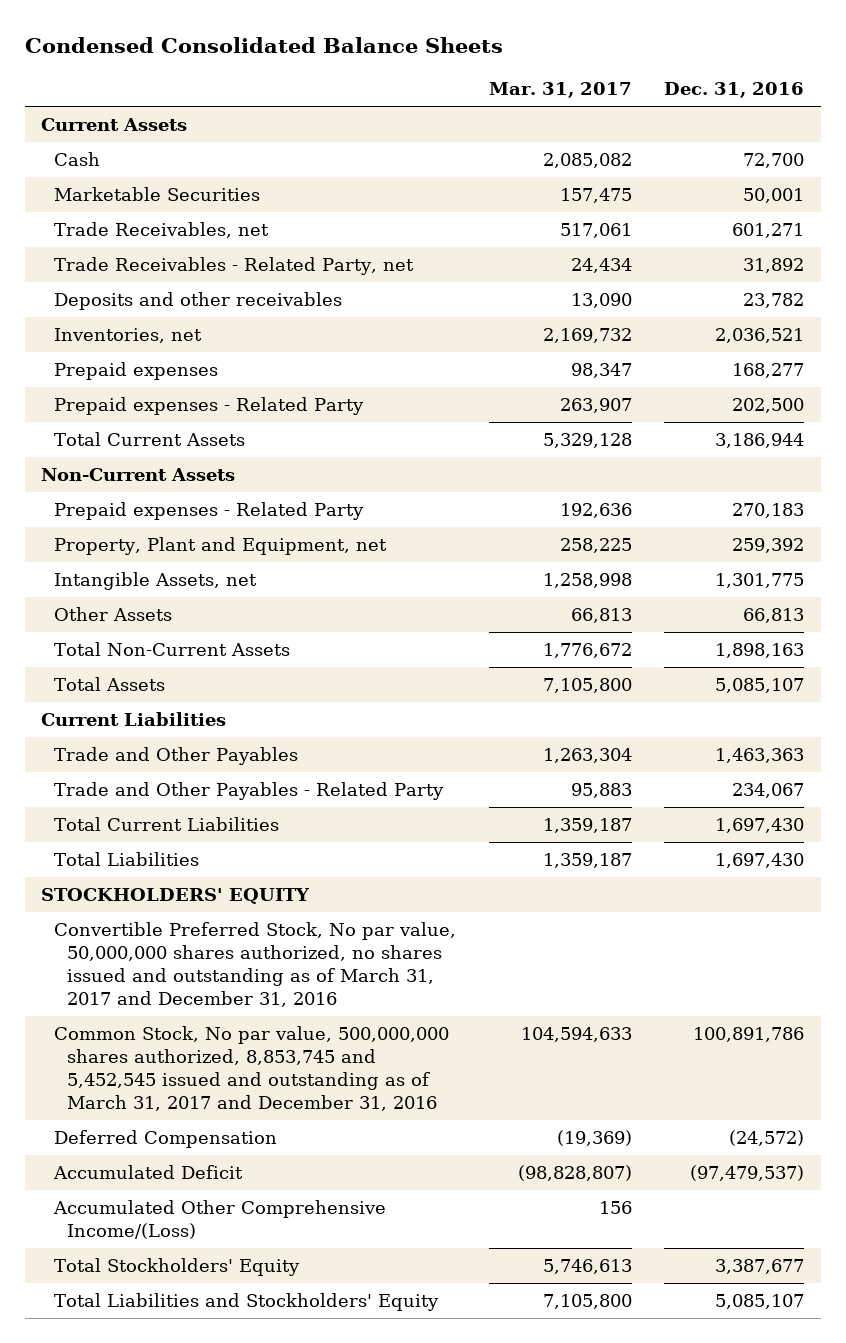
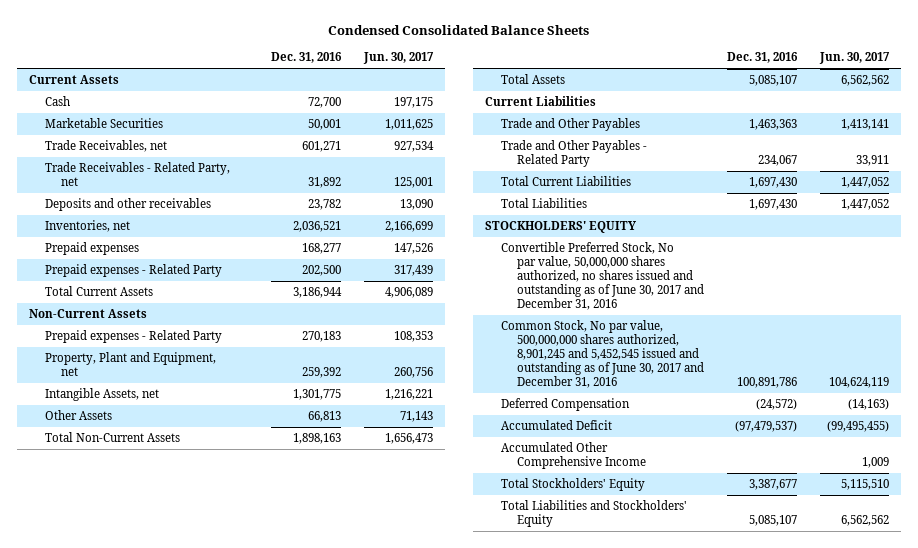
[488,82,632,99] Mar. 31, 2017 -> none
none -> [363,52,435,65] Jun. 30, 2017
[54,922,457,1008] Convertible Preferred Stock, No par value, 50,000,000 shares authorized, no shares issued and outstanding as of March 31, 2017 and December 31, 2016 -> [500,242,704,311] Convertible Preferred Stock, No par value, 50,000,000 shares authorized, no shares issued and outstanding as of June 30, 2017 and December 31, 2016
[54,1026,450,1112] Common Stock, No par value, 500,000,000 shares authorized, 8,853,745 and 5,452,545 issued and outstanding as of March 31, 2017 and December 31, 2016 -> [500,320,704,389] Common Stock, No par value, 500,000,000 shares authorized, 8,901,245 and 5,452,545 issued and outstanding as of June 30, 2017 and December 31, 2016
[53,1200,387,1240] Accumulated Other Comprehensive Income/(Loss) -> [500,442,646,470] Accumulated Other Comprehensive Income

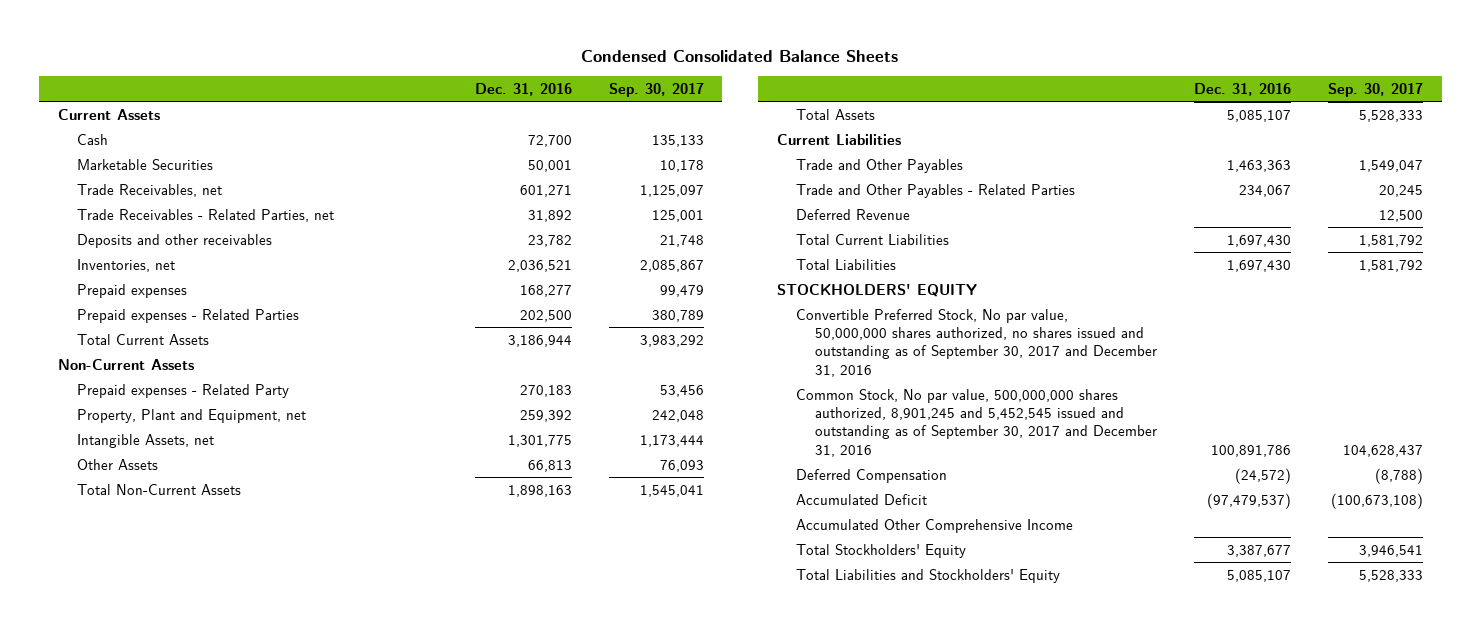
[363,52,435,65] Jun. 30, 2017 -> none
none -> [608,82,704,97] Sep. 30, 2017
[44,162,230,187] Trade Receivables - Related Party, net -> [76,208,334,222] Trade Receivables - Related Parties, net
[44,264,222,278] Prepaid expenses - Related Party -> [76,308,299,323] Prepaid expenses - Related Parties
[500,140,647,168] Trade and Other Payables - Related Party -> [796,183,1076,198] Trade and Other Payables - Related Parties
none -> [796,208,911,220] Deferred Revenue
[500,242,704,311] Convertible Preferred Stock, No par value, 50,000,000 shares authorized, no shares issued and outstanding as of June 30, 2017 and December 31, 2016 -> [796,308,1158,377] Convertible Preferred Stock, No par value, 50,000,000 shares authorized, no shares issued and outstanding as of September 30, 2017 and December 31, 2016
[500,320,704,389] Common Stock, No par value, 500,000,000 shares authorized, 8,901,245 and 5,452,545 issued and outstanding as of June 30, 2017 and December 31, 2016 -> [796,388,1158,457] Common Stock, No par value, 500,000,000 shares authorized, 8,901,245 and 5,452,545 issued and outstanding as of September 30, 2017 and December 31, 2016

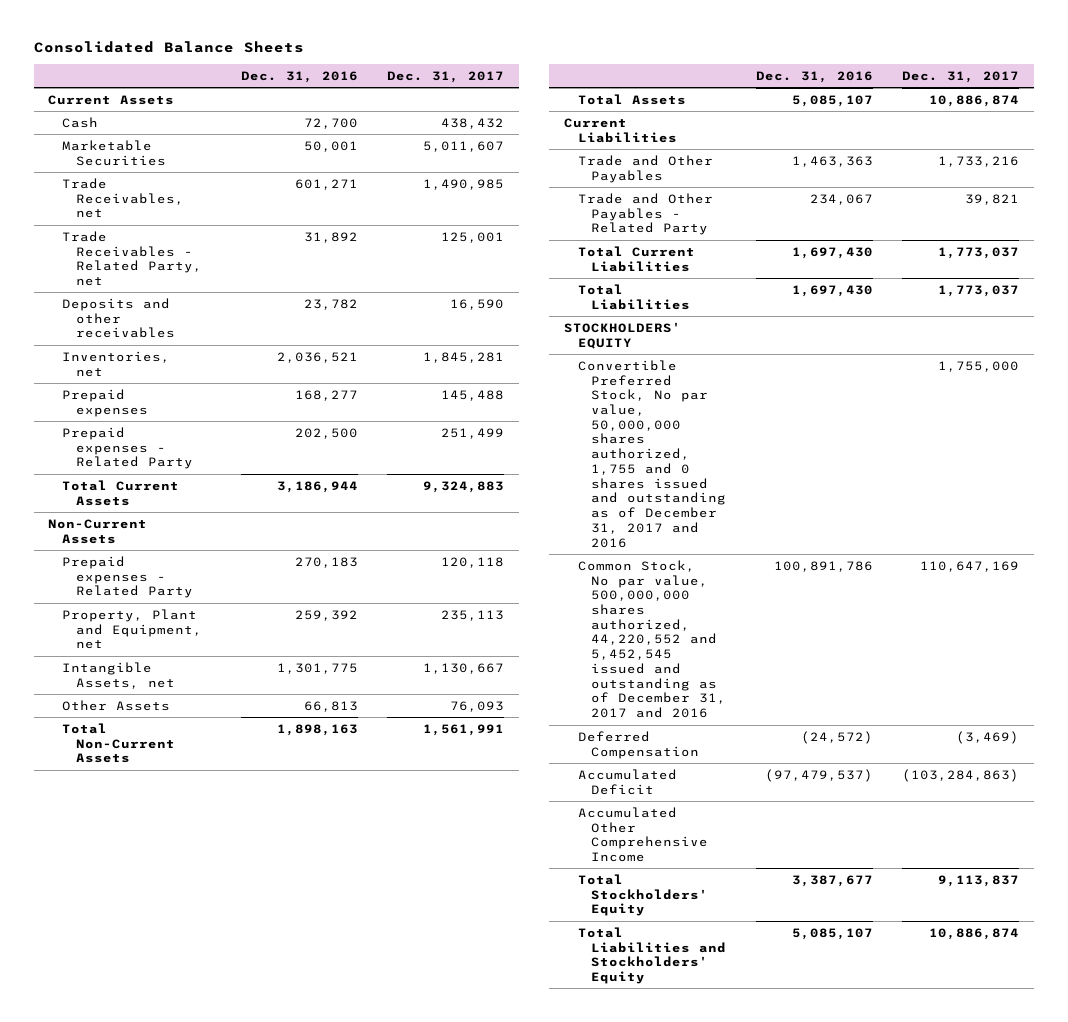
[581,49,899,62] Condensed Consolidated Balance Sheets -> [33,41,304,54] Consolidated Balance Sheets
[608,82,704,97] Sep. 30, 2017 -> none
none -> [387,70,505,83] Dec. 31, 2017
[76,208,334,222] Trade Receivables - Related Parties, net -> [62,230,203,287] Trade Receivables - Related Party, net
[76,308,299,323] Prepaid expenses - Related Parties -> [62,426,194,470] Prepaid expenses - Related Party
[796,208,911,220] Deferred Revenue -> none
[796,183,1076,198] Trade and Other Payables - Related Parties -> [577,192,713,236] Trade and Other Payables - Related Party
[796,308,1158,377] Convertible Preferred Stock, No par value, 50,000,000 shares authorized, no shares issued and outstanding as of September 30, 2017 and December 31, 2016 -> [577,359,727,548] Convertible Preferred Stock, No par value, 50,000,000 shares authorized, 1,755 and 0 shares issued and outstanding as of December 31, 2017 and 2016
[796,388,1158,457] Common Stock, No par value, 500,000,000 shares authorized, 8,901,245 and 5,452,545 issued and outstanding as of September 30, 2017 and December 31, 2016 -> [577,559,727,719] Common Stock, No par value, 500,000,000 shares authorized, 44,220,552 and 5,452,545 issued and outstanding as of December 31, 2017 and 2016

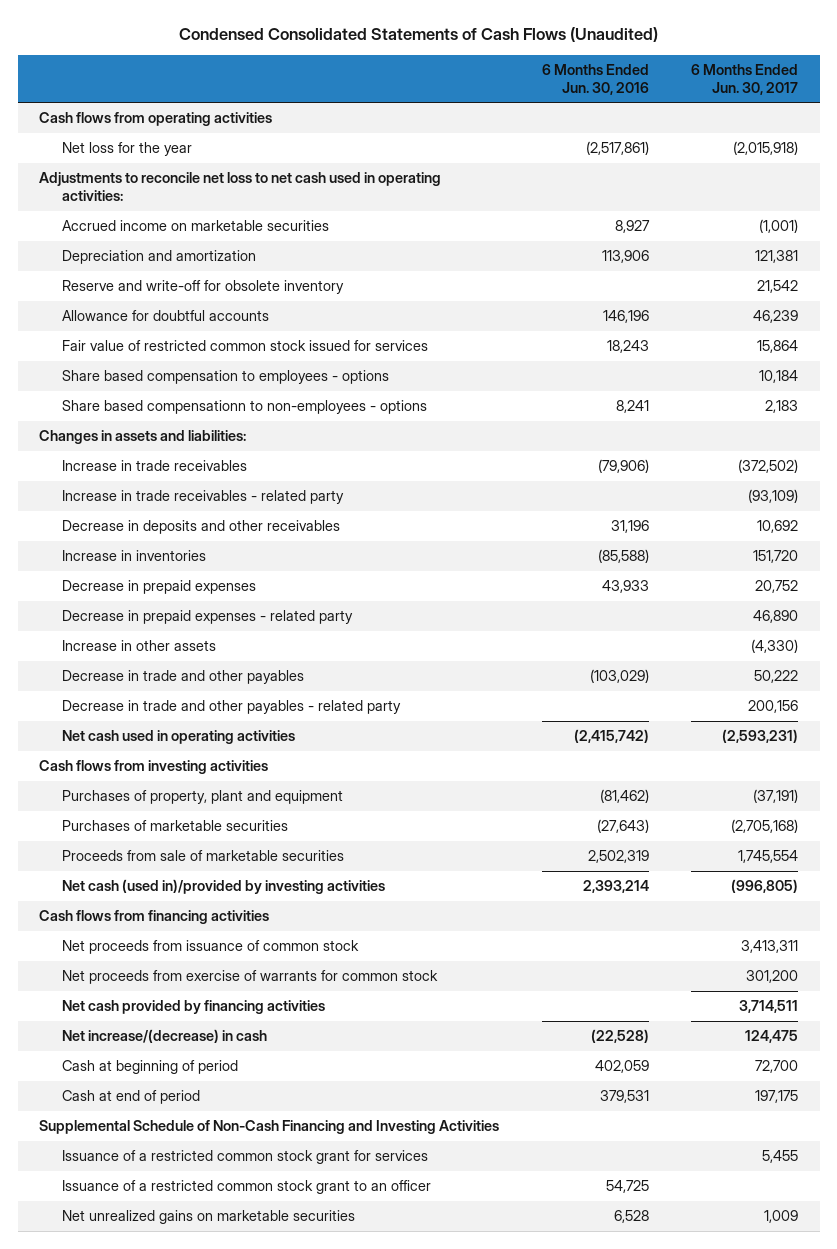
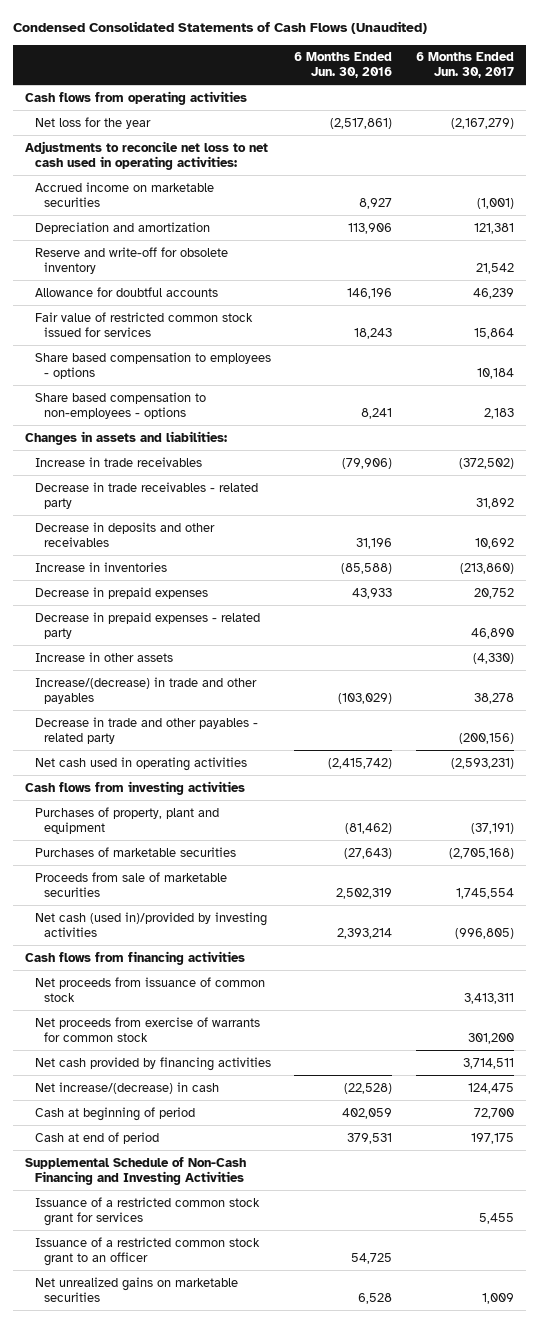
[733,141,799,156] (2,015,918) -> [451,117,515,129] (2,167,279)
[61,400,427,415] Share based compensationn to non-employees - options -> [34,391,206,419] Share based compensation to non-employees - options
[61,490,344,505] Increase in trade receivables - related party -> [34,481,258,509] Decrease in trade receivables - related party
[748,489,799,504] (93,109) -> [476,497,515,509] 31,892
[753,550,799,564] 151,720 -> [460,562,515,574] (213,860)
[61,670,304,685] Decrease in trade and other payables -> [34,676,257,704] Increase/(decrease) in trade and other payables
[754,670,799,684] 50,222 -> [474,692,515,704] 38,278
[748,700,799,714] 200,156 -> [459,732,515,744] (200,156)

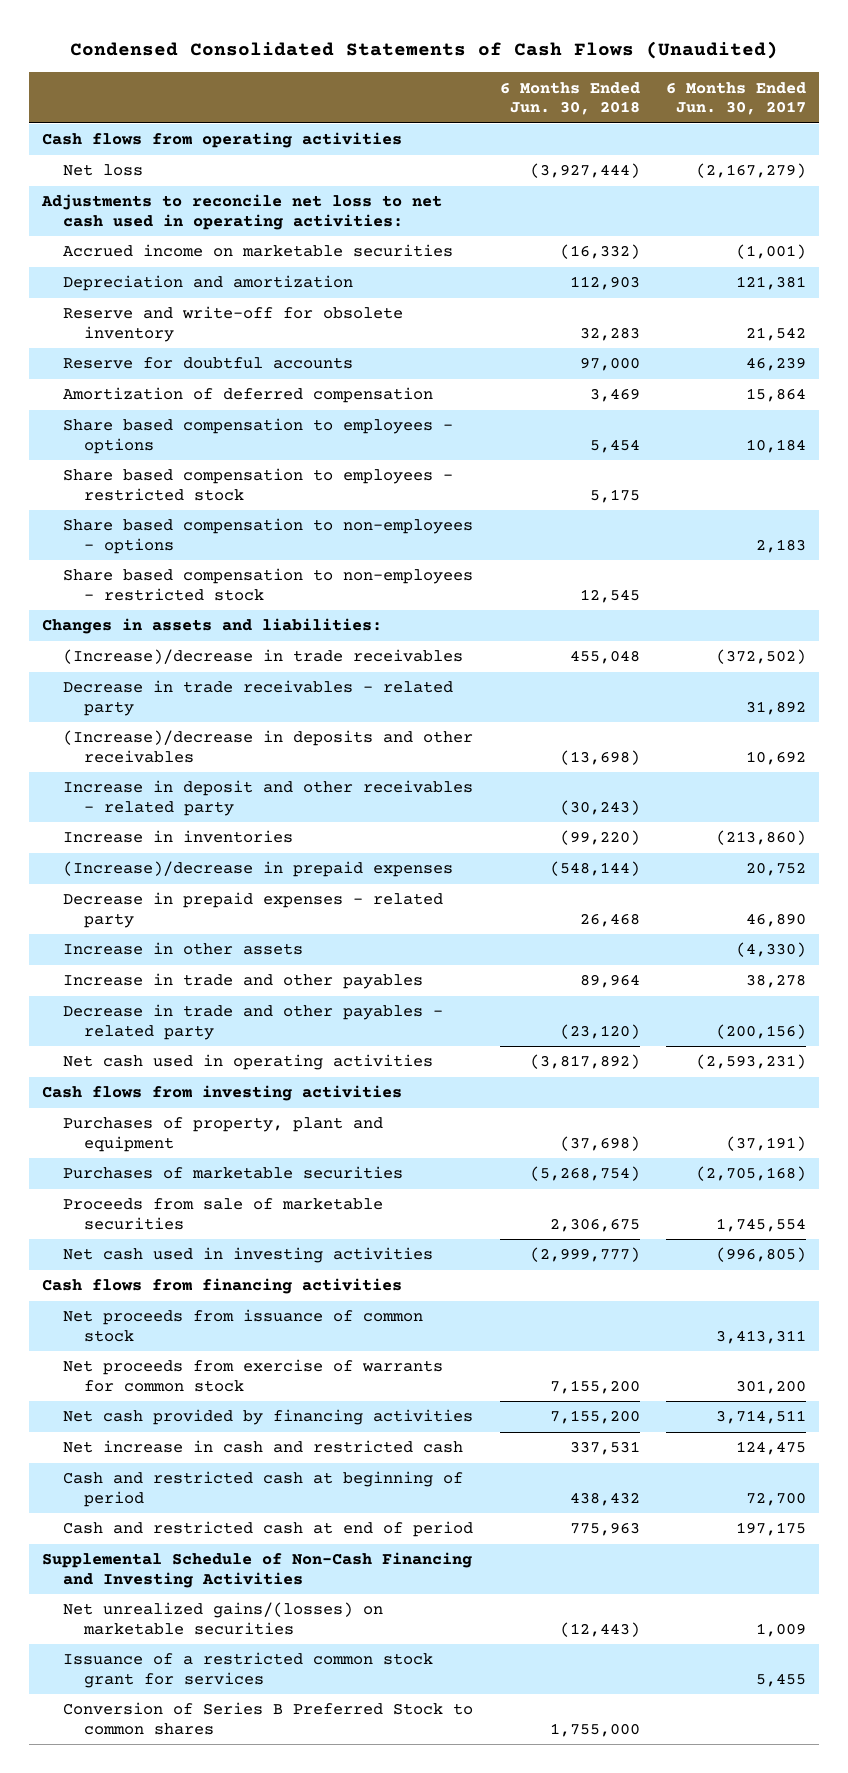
[294,52,393,79] 6 Months Ended Jun. 30, 2016 -> none
none -> [499,81,640,116] 6 Months Ended Jun. 30, 2018
[34,116,151,129] Net loss for the year -> [63,164,144,177] Net loss
[34,286,218,297] Allowance for doubtful accounts -> [63,357,354,370] Reserve for doubtful accounts
[34,311,253,337] Fair value of restricted common stock issued for services -> [63,387,434,404] Amortization of deferred compensation
none -> [63,468,454,501] Share based compensation to employees - restricted stock
none -> [63,568,474,601] Share based compensation to non-employees - restricted stock
[34,456,202,467] Increase in trade receivables -> [63,649,464,665] (Increase)/decrease in trade receivables
[34,521,215,547] Decrease in deposits and other receivables -> [63,730,474,763] (Increase)/decrease in deposits and other receivables
none -> [63,780,474,816] Increase in deposit and other receivables - related party
[34,586,208,599] Decrease in prepaid expenses -> [63,861,454,878] (Increase)/decrease in prepaid expenses
[34,676,257,704] Increase/(decrease) in trade and other payables -> [63,973,424,990] Increase in trade and other payables
[34,911,267,937] Net cash (used in)/provided by investing activities -> [63,1247,434,1264] Net cash used in investing activities
[34,1081,219,1094] Net increase/(decrease) in cash -> [63,1440,464,1454] Net increase in cash and restricted cash
[34,1106,195,1121] Cash at beginning of period -> [63,1471,464,1507] Cash and restricted cash at beginning of period
[34,1131,159,1144] Cash at end of period -> [63,1521,474,1538] Cash and restricted cash at end of period
none -> [63,1602,384,1635] Net unrealized gains/(losses) on marketable securities
[34,1236,260,1266] Issuance of a restricted common stock grant to an officer -> none
[34,1276,238,1302] Net unrealized gains on marketable securities -> none
none -> [63,1702,474,1735] Conversion of Series B Preferred Stock to common shares

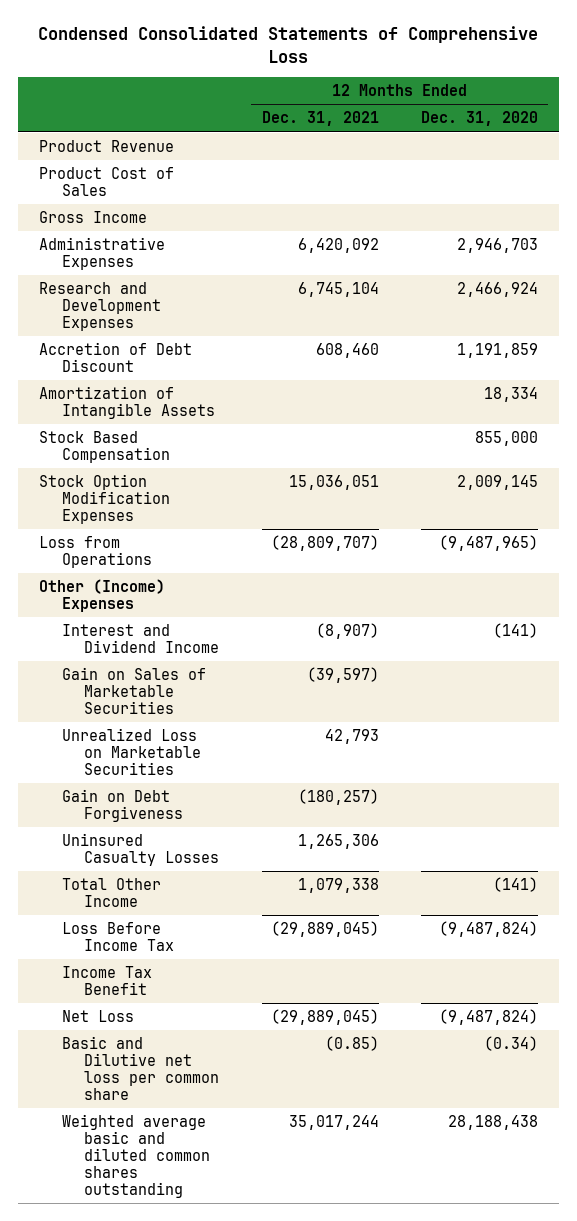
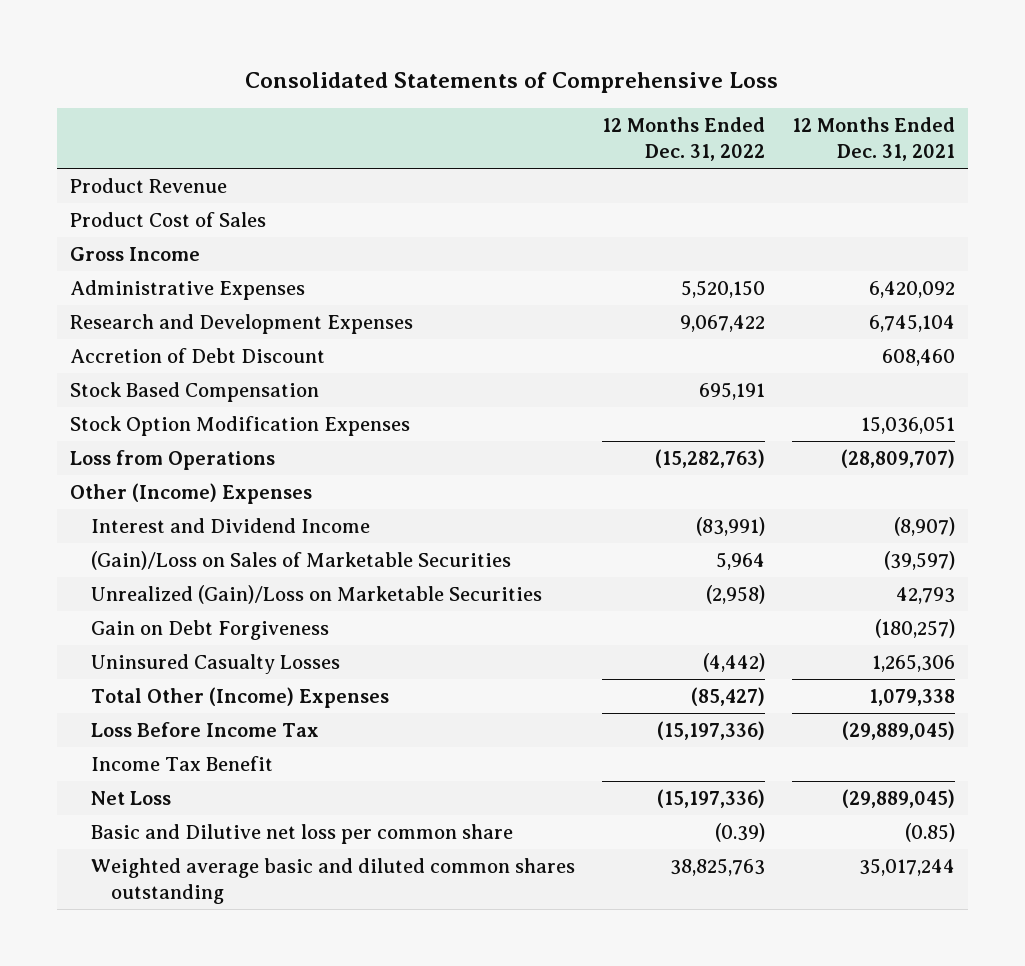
[38,26,539,63] Condensed Consolidated Statements of Comprehensive Loss -> [245,72,779,94] Consolidated Statements of Comprehensive Loss
[420,111,538,127] Dec. 31, 2020 -> none
none -> [601,117,765,162] 12 Months Ended Dec. 31, 2022
[39,385,215,419] Amortization of Intangible Assets -> none
[61,666,206,714] Gain on Sales of Marketable Securities -> [90,550,511,570] (Gain)/Loss on Sales of Marketable Securities
[61,727,202,775] Unrealized Loss on Marketable Securities -> [90,584,542,604] Unrealized (Gain)/Loss on Marketable Securities
[61,877,161,907] Total Other Income -> [90,686,389,708] Total Other (Income) Expenses

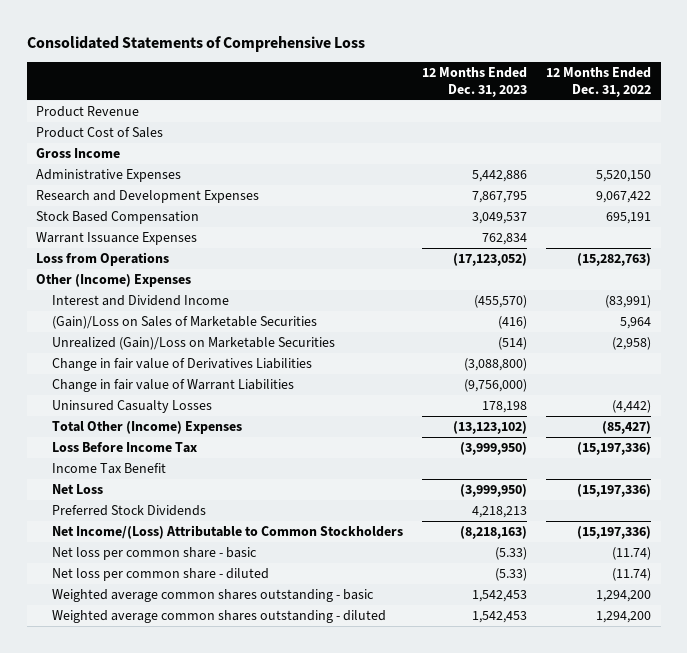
[791,117,955,162] 12 Months Ended Dec. 31, 2021 -> none
none -> [421,67,527,97] 12 Months Ended Dec. 31, 2023
[70,347,326,363] Accretion of Debt Discount -> none
[70,415,411,436] Stock Option Modification Expenses -> none
none -> [36,232,198,246] Warrant Issuance Expenses
[90,619,329,640] Gain on Debt Forgiveness -> none
none -> [51,358,312,372] Change in fair value of Derivatives Liabilities
none -> [51,379,294,393] Change in fair value of Warrant Liabilities
none -> [51,505,206,517] Preferred Stock Dividends
none -> [51,525,403,540] Net Income/(Loss) Attributable to Common Stockholders
[90,823,513,844] Basic and Dilutive net loss per common share -> [51,547,257,561] Net loss per common share - basic
[714,822,765,842] (0.39) -> [611,547,651,561] (11.74)
none -> [51,568,269,582] Net loss per common share - diluted
[90,857,575,904] Weighted average basic and diluted common shares outstanding -> [51,589,374,603] Weighted average common shares outstanding - basic
[669,857,765,876] 38,825,763 -> [595,590,651,603] 1,294,200
none -> [51,610,386,624] Weighted average common shares outstanding - diluted

